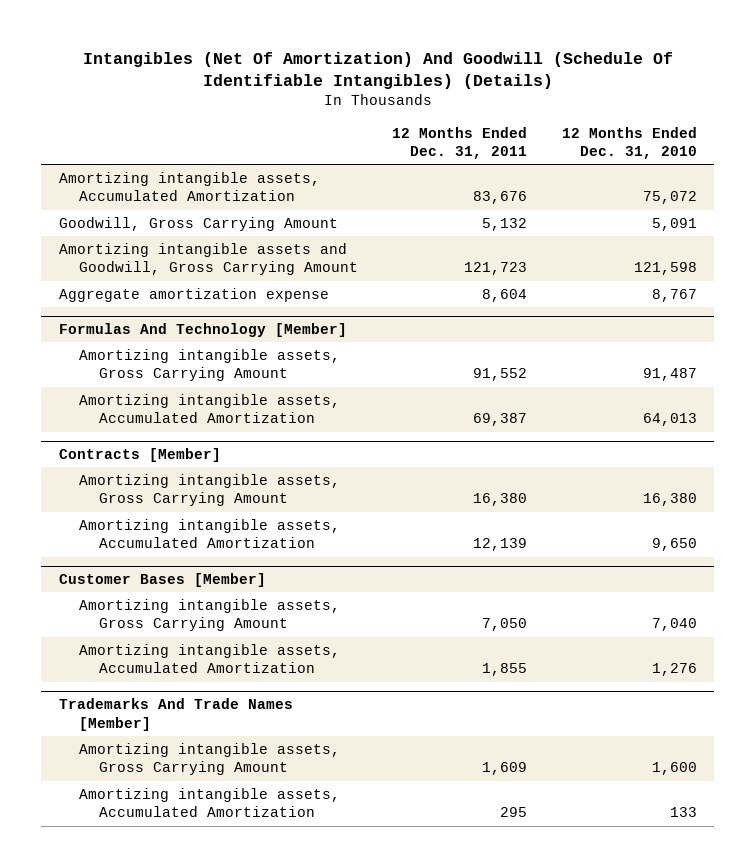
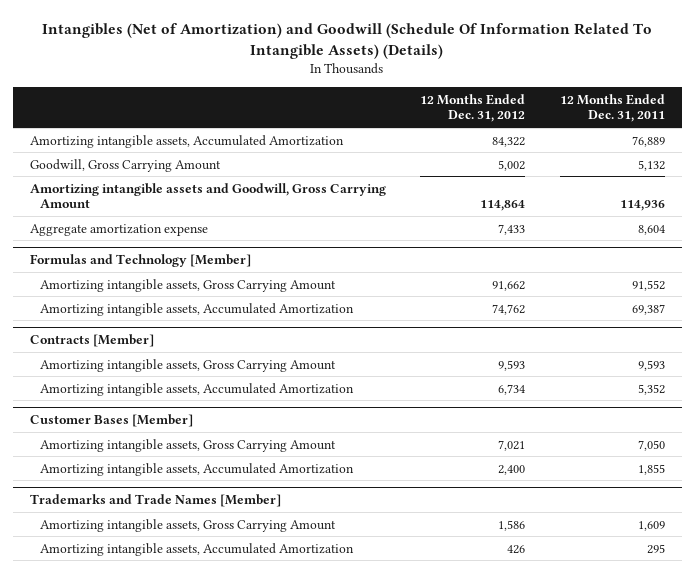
[82,51,673,89] Intangibles (Net Of Amortization) And Goodwill (Schedule Of Identifiable Intangibles) (Details) -> [42,22,653,60] Intangibles (Net of Amortization) and Goodwill (Schedule Of Information Related To Intangible Assets) (Details)
[561,126,697,160] 12 Months Ended Dec. 31, 2010 -> none
none -> [420,93,526,123] 12 Months Ended Dec. 31, 2012
[473,191,528,205] 83,676 -> [631,135,665,147] 76,889
[464,262,528,276] 121,723 -> [619,200,665,212] 114,936
[58,323,347,338] Formulas And Technology [Member] -> [29,254,251,268] Formulas and Technology [Member]
[473,493,528,507] 16,380 -> [637,359,665,371] 9,593
[473,538,528,552] 12,139 -> [637,383,665,395] 5,352
[58,698,293,731] Trademarks And Trade Names [Member] -> [29,494,281,508] Trademarks and Trade Names [Member]

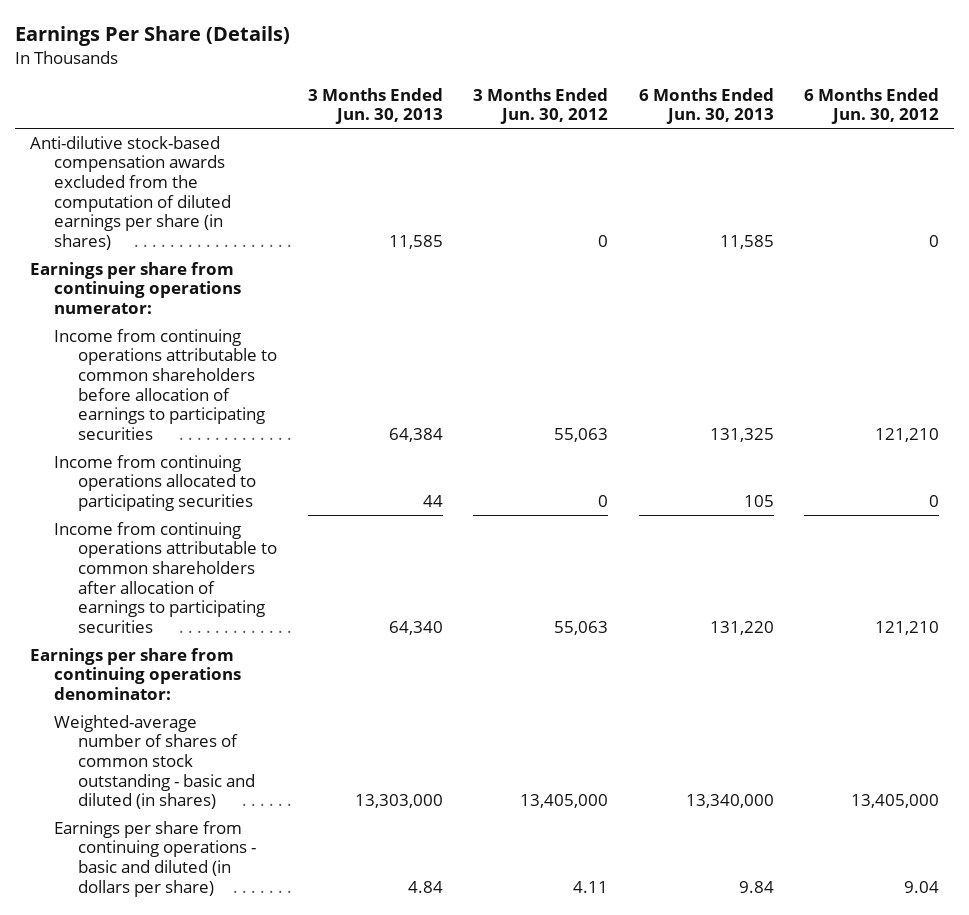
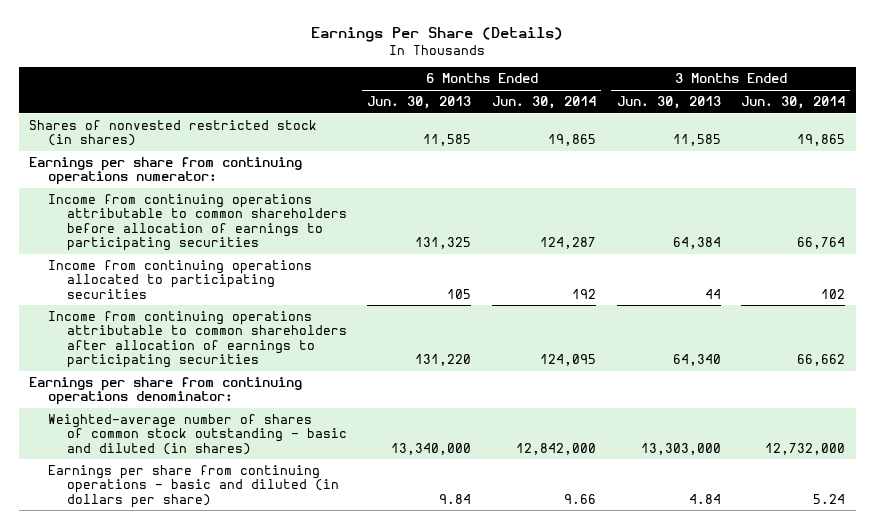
[473,87,609,125] 3 Months Ended Jun. 30, 2012 -> none
[804,87,940,125] 6 Months Ended Jun. 30, 2012 -> none
none -> [491,96,596,110] Jun. 30, 2014
none -> [741,96,846,110] Jun. 30, 2014
[30,135,232,251] Anti-dilutive stock-based compensation awards excluded from the computation of diluted earnings per share (in shares) -> [29,120,318,147] Shares of nonvested restricted stock (in shares)

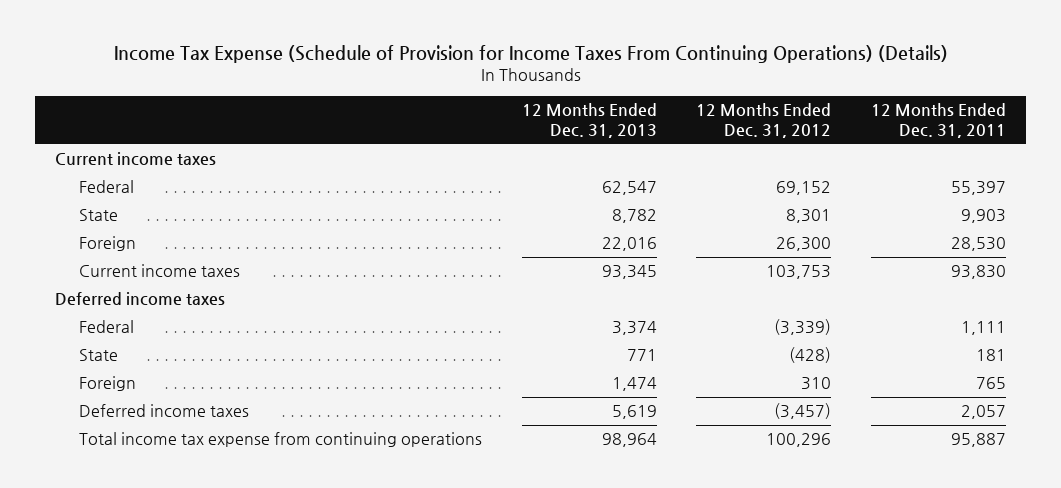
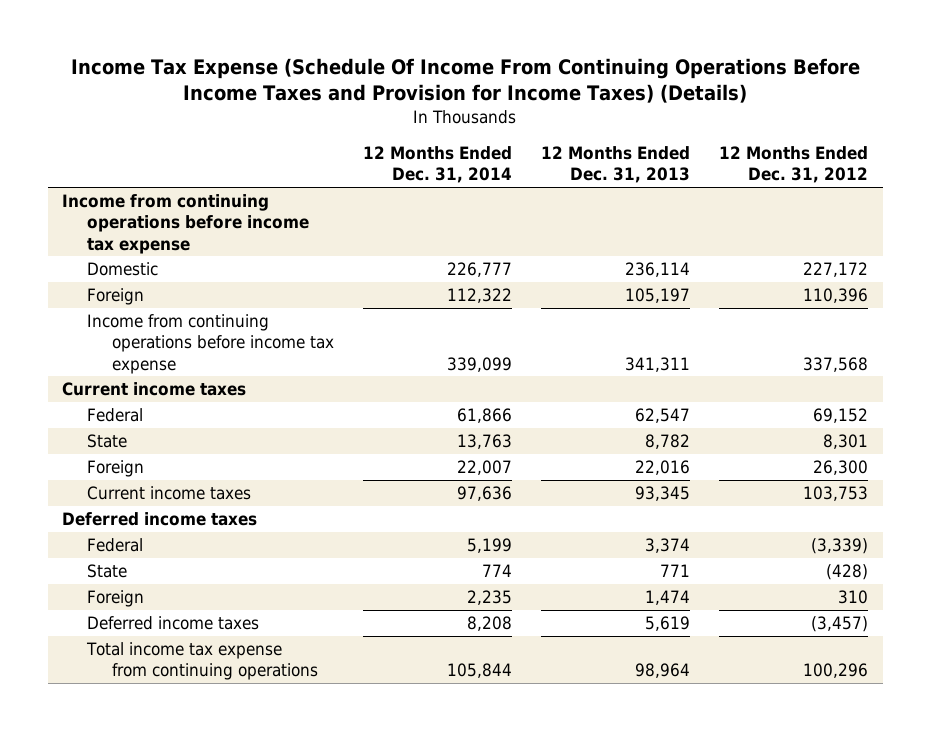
[113,45,948,64] Income Tax Expense (Schedule of Provision for Income Taxes From Continuing Operations) (Details) -> [71,57,861,104] Income Tax Expense (Schedule Of Income From Continuing Operations Before Income Taxes and Provision for Income Taxes) (Details)
[871,103,1007,139] 12 Months Ended Dec. 31, 2011 -> none
none -> [362,146,512,184] 12 Months Ended Dec. 31, 2014
none -> [62,194,309,254] Income from continuing operations before income tax expense
none -> [86,262,158,277] Domestic
none -> [86,288,144,306] Foreign
none -> [86,314,334,374] Income from continuing operations before income tax expense

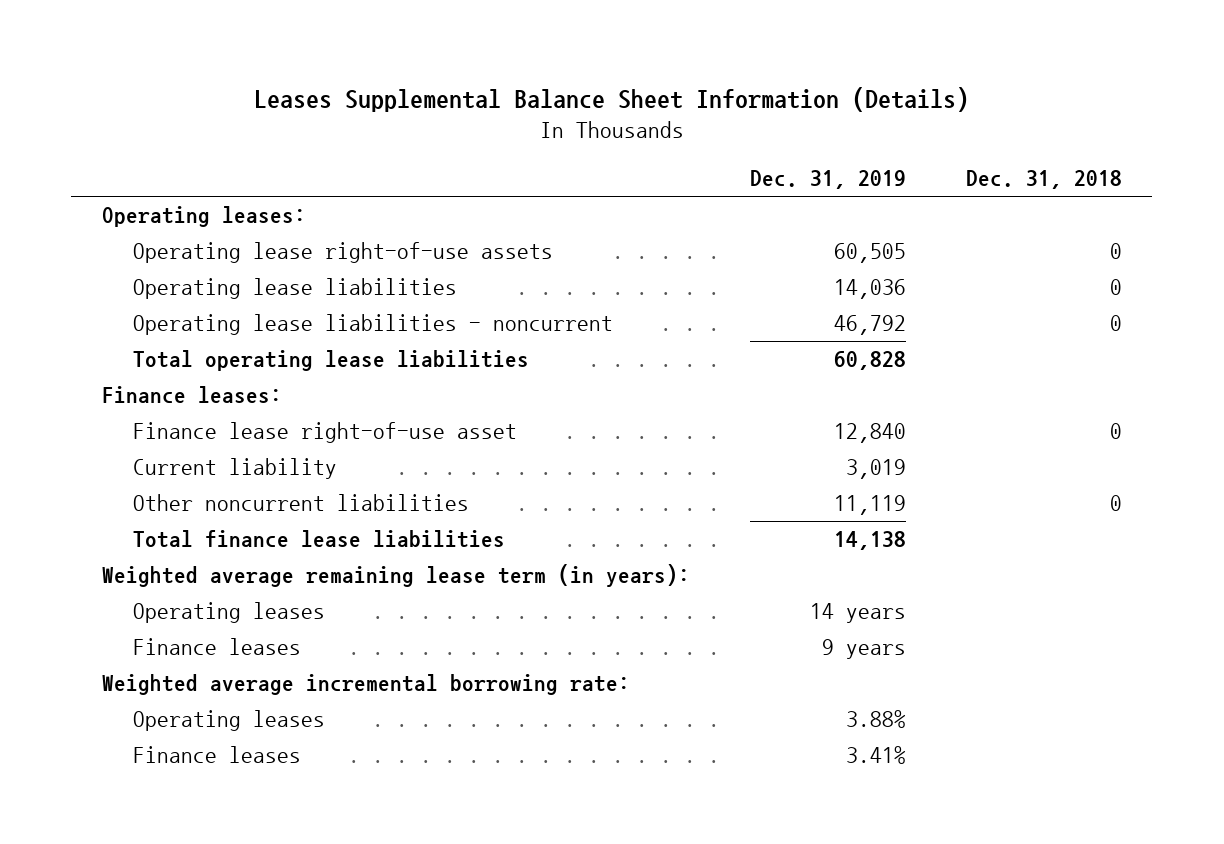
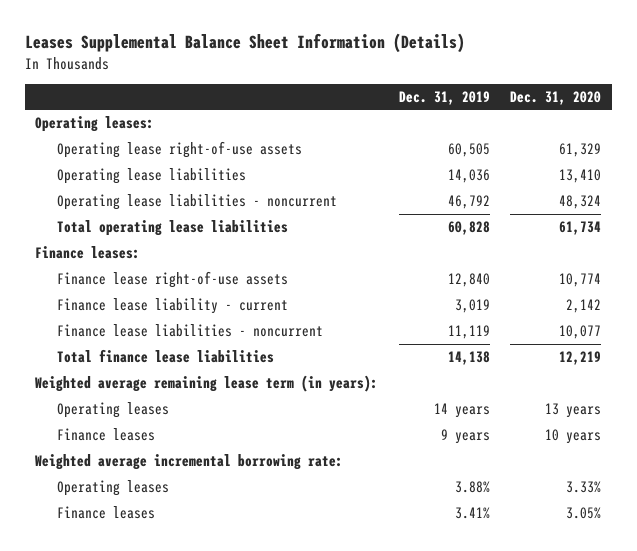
[966,170,1123,190] Dec. 31, 2018 -> none
none -> [510,90,602,105] Dec. 31, 2020
[132,422,517,444] Finance lease right-of-use asset -> [57,271,289,289] Finance lease right-of-use assets
[132,458,337,480] Current liability -> [57,298,289,315] Finance lease liability - current
[132,494,469,512] Other noncurrent liabilities -> [57,324,324,338] Finance lease liabilities - noncurrent

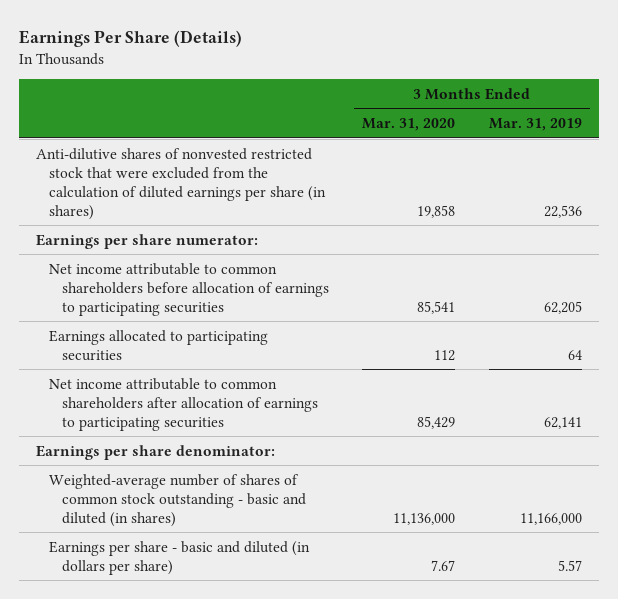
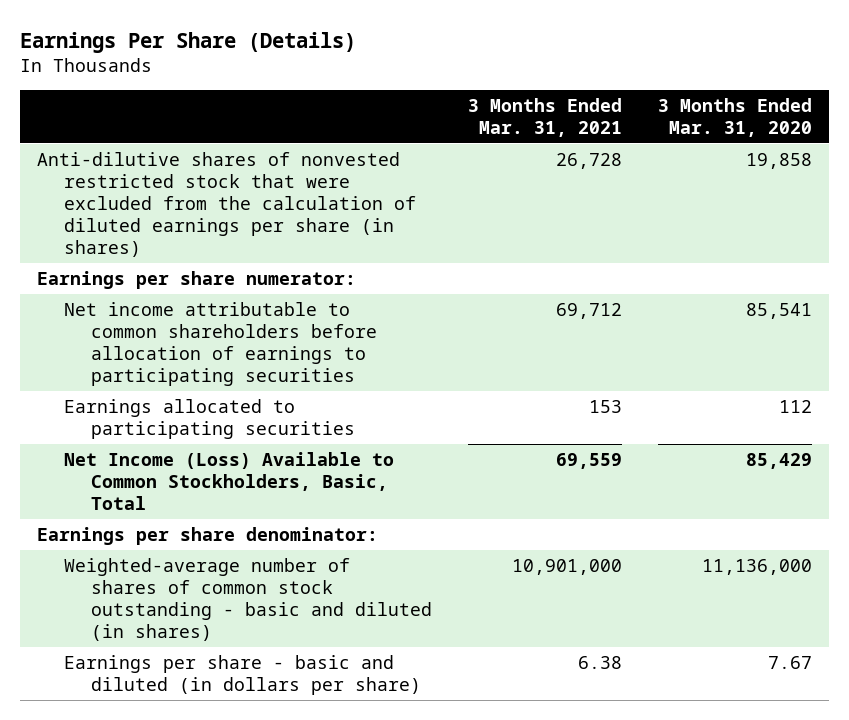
[489,117,583,131] Mar. 31, 2019 -> none
none -> [468,97,623,137] 3 Months Ended Mar. 31, 2021
[48,377,318,431] Net income attributable to common shareholders after allocation of earnings to participating securities -> [64,451,395,510] Net Income (Loss) Available to Common Stockholders, Basic, Total

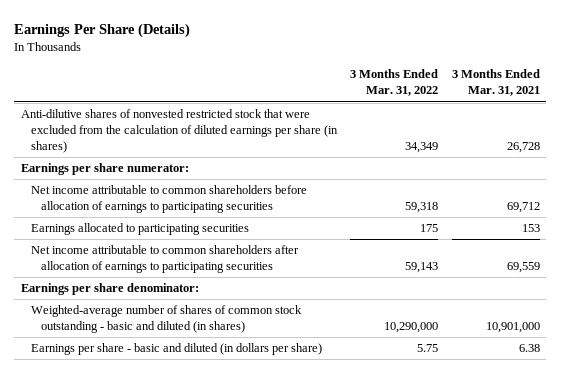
[657,97,812,137] 3 Months Ended Mar. 31, 2020 -> none
none -> [350,69,439,97] 3 Months Ended Mar. 31, 2022
[64,451,395,510] Net Income (Loss) Available to Common Stockholders, Basic, Total -> [30,245,299,274] Net income attributable to common shareholders after allocation of earnings to participating securities

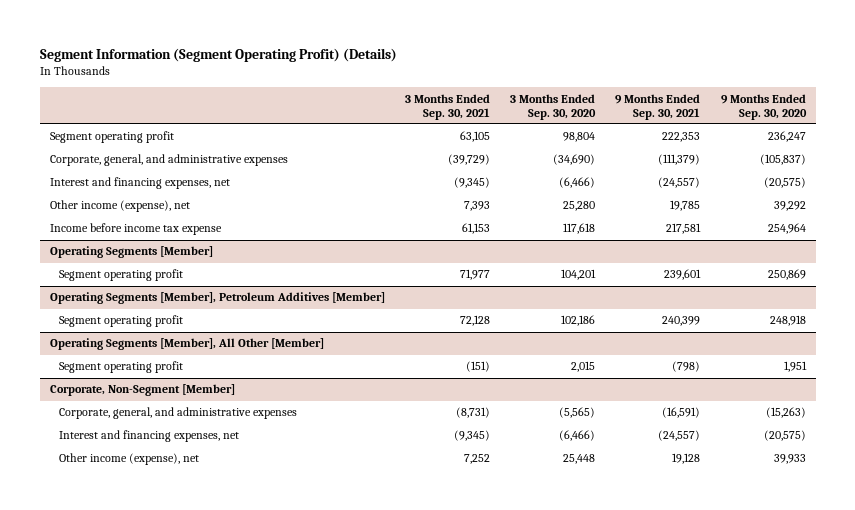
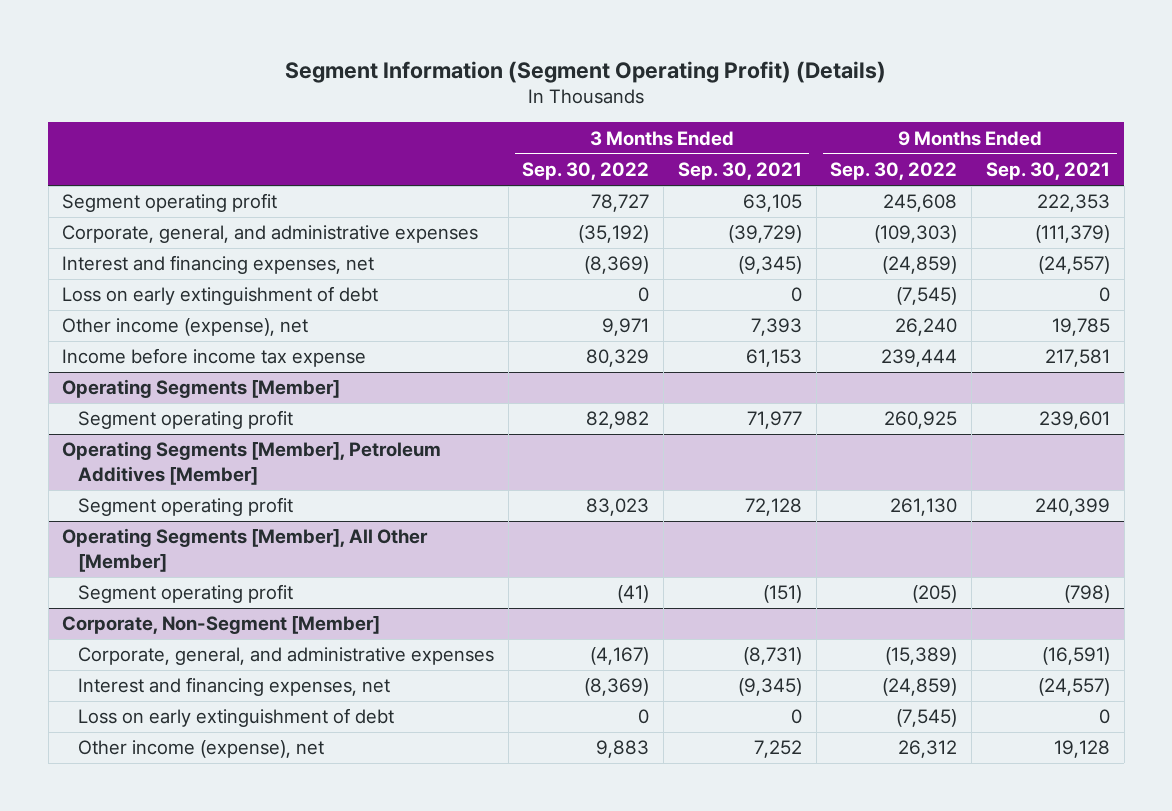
[510,93,597,120] 3 Months Ended Sep. 30, 2020 -> none
[720,93,807,120] 9 Months Ended Sep. 30, 2020 -> none
none -> [522,162,650,181] Sep. 30, 2022
none -> [830,162,958,181] Sep. 30, 2022
none -> [62,286,379,306] Loss on early extinguishment of debt
none -> [77,708,394,728] Loss on early extinguishment of debt

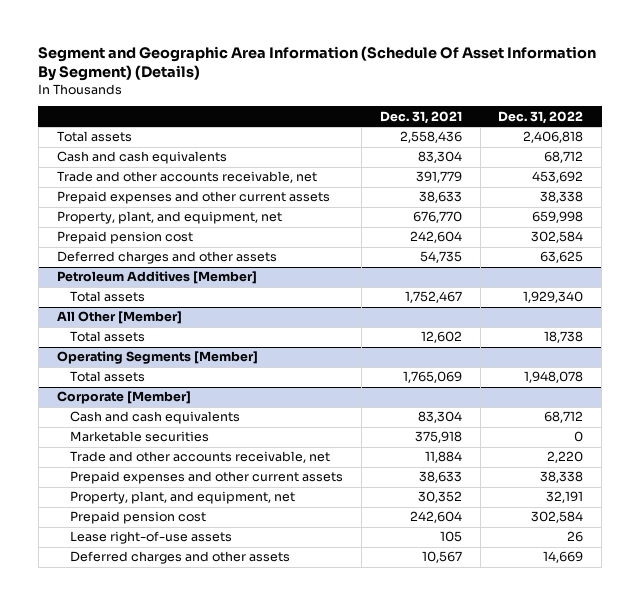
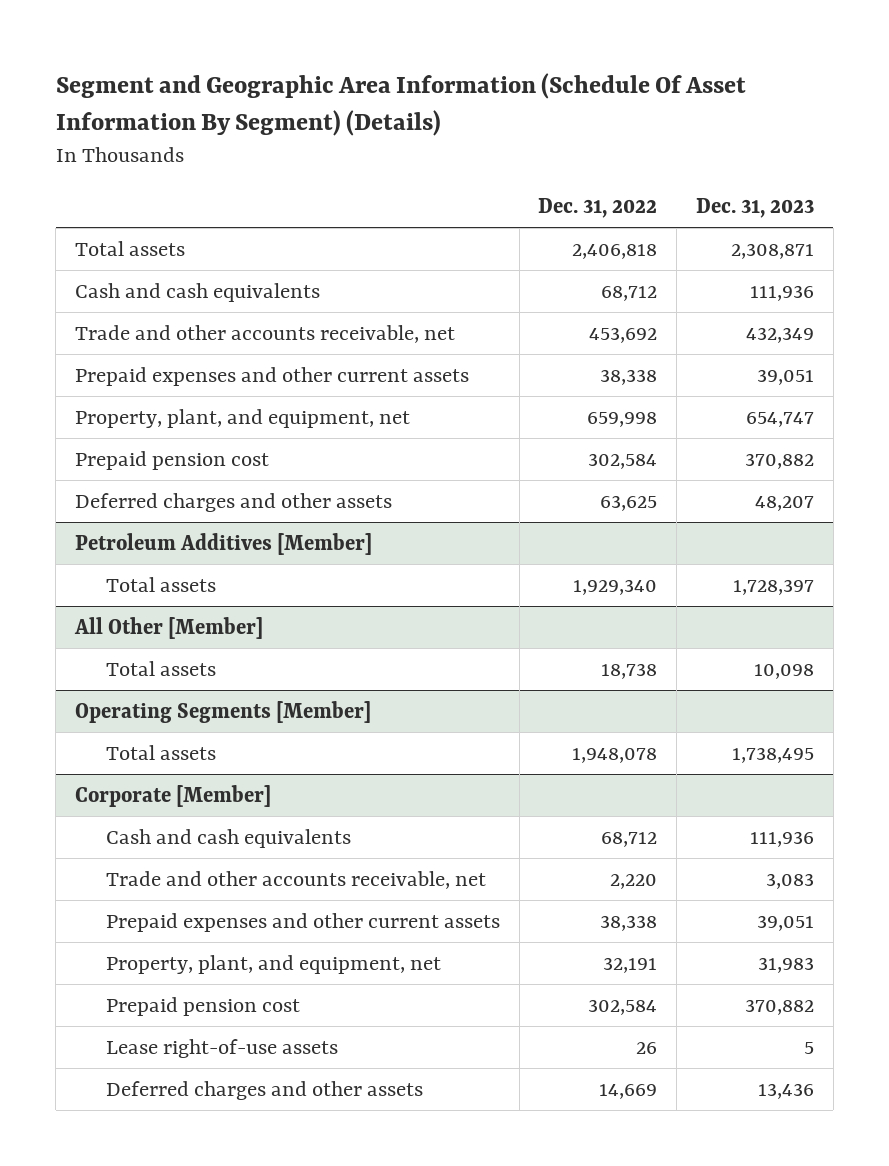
[379,110,462,124] Dec. 31, 2021 -> none
none -> [696,198,815,219] Dec. 31, 2023
[70,431,210,443] Marketable securities -> none

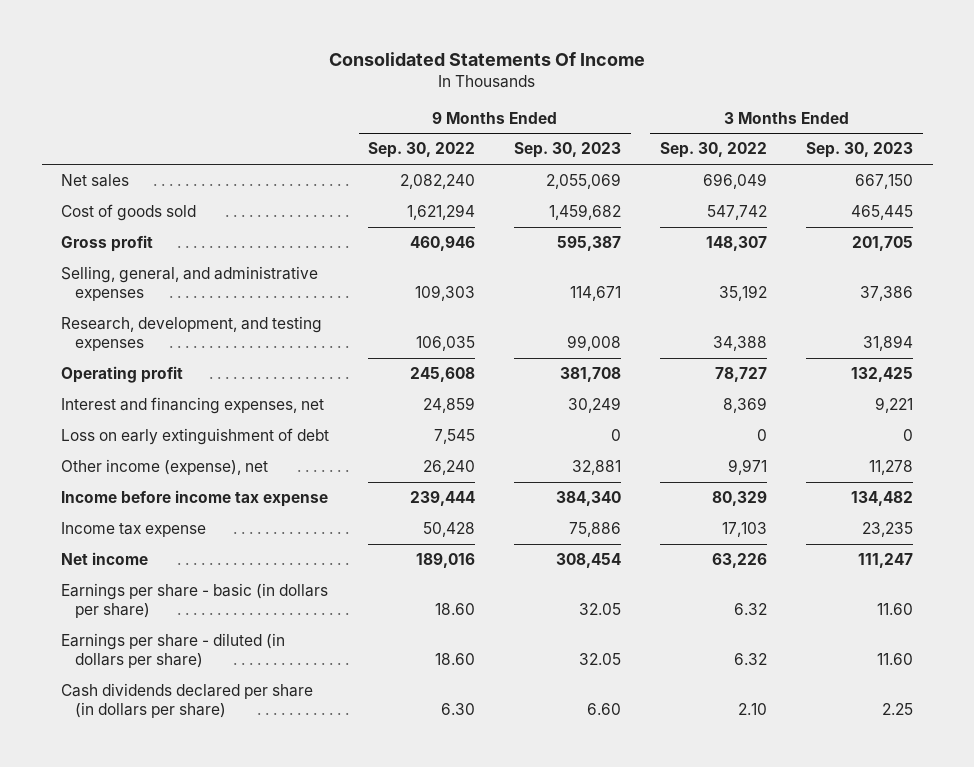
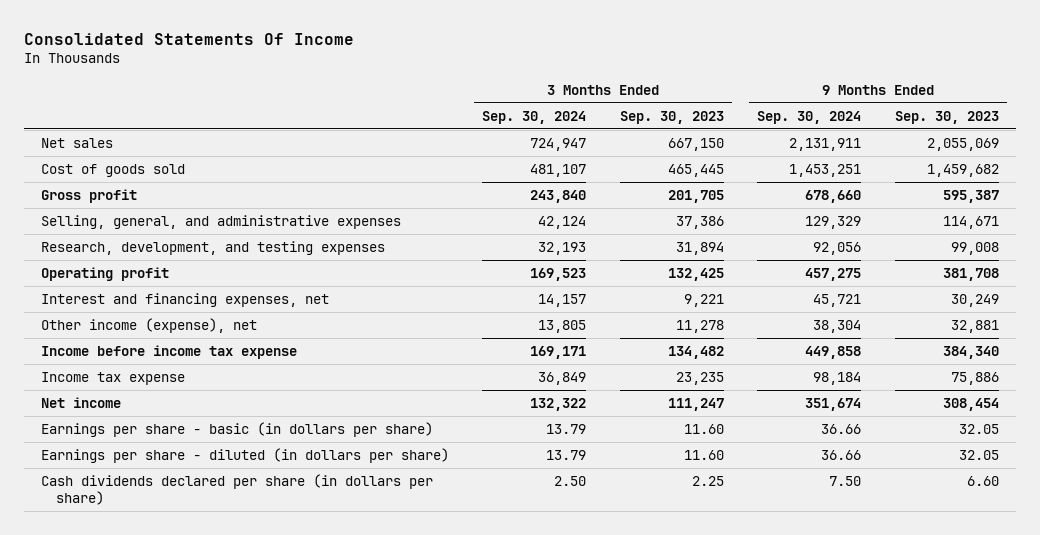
[368,142,476,159] Sep. 30, 2022 -> none
[660,142,768,159] Sep. 30, 2022 -> none
none -> [482,110,587,124] Sep. 30, 2024
none -> [757,110,862,124] Sep. 30, 2024
[61,428,330,446] Loss on early extinguishment of debt -> none

